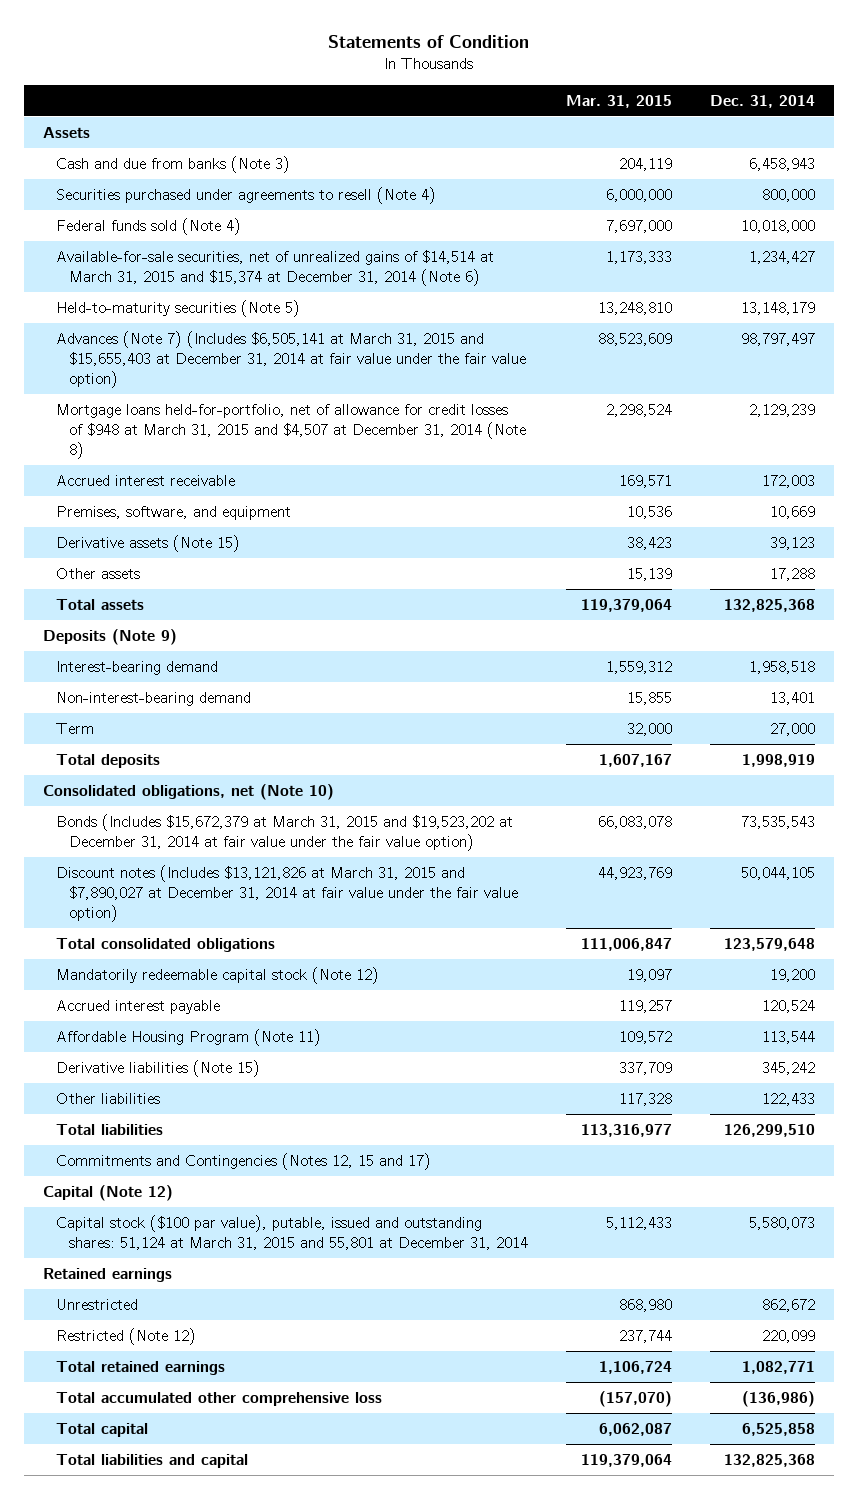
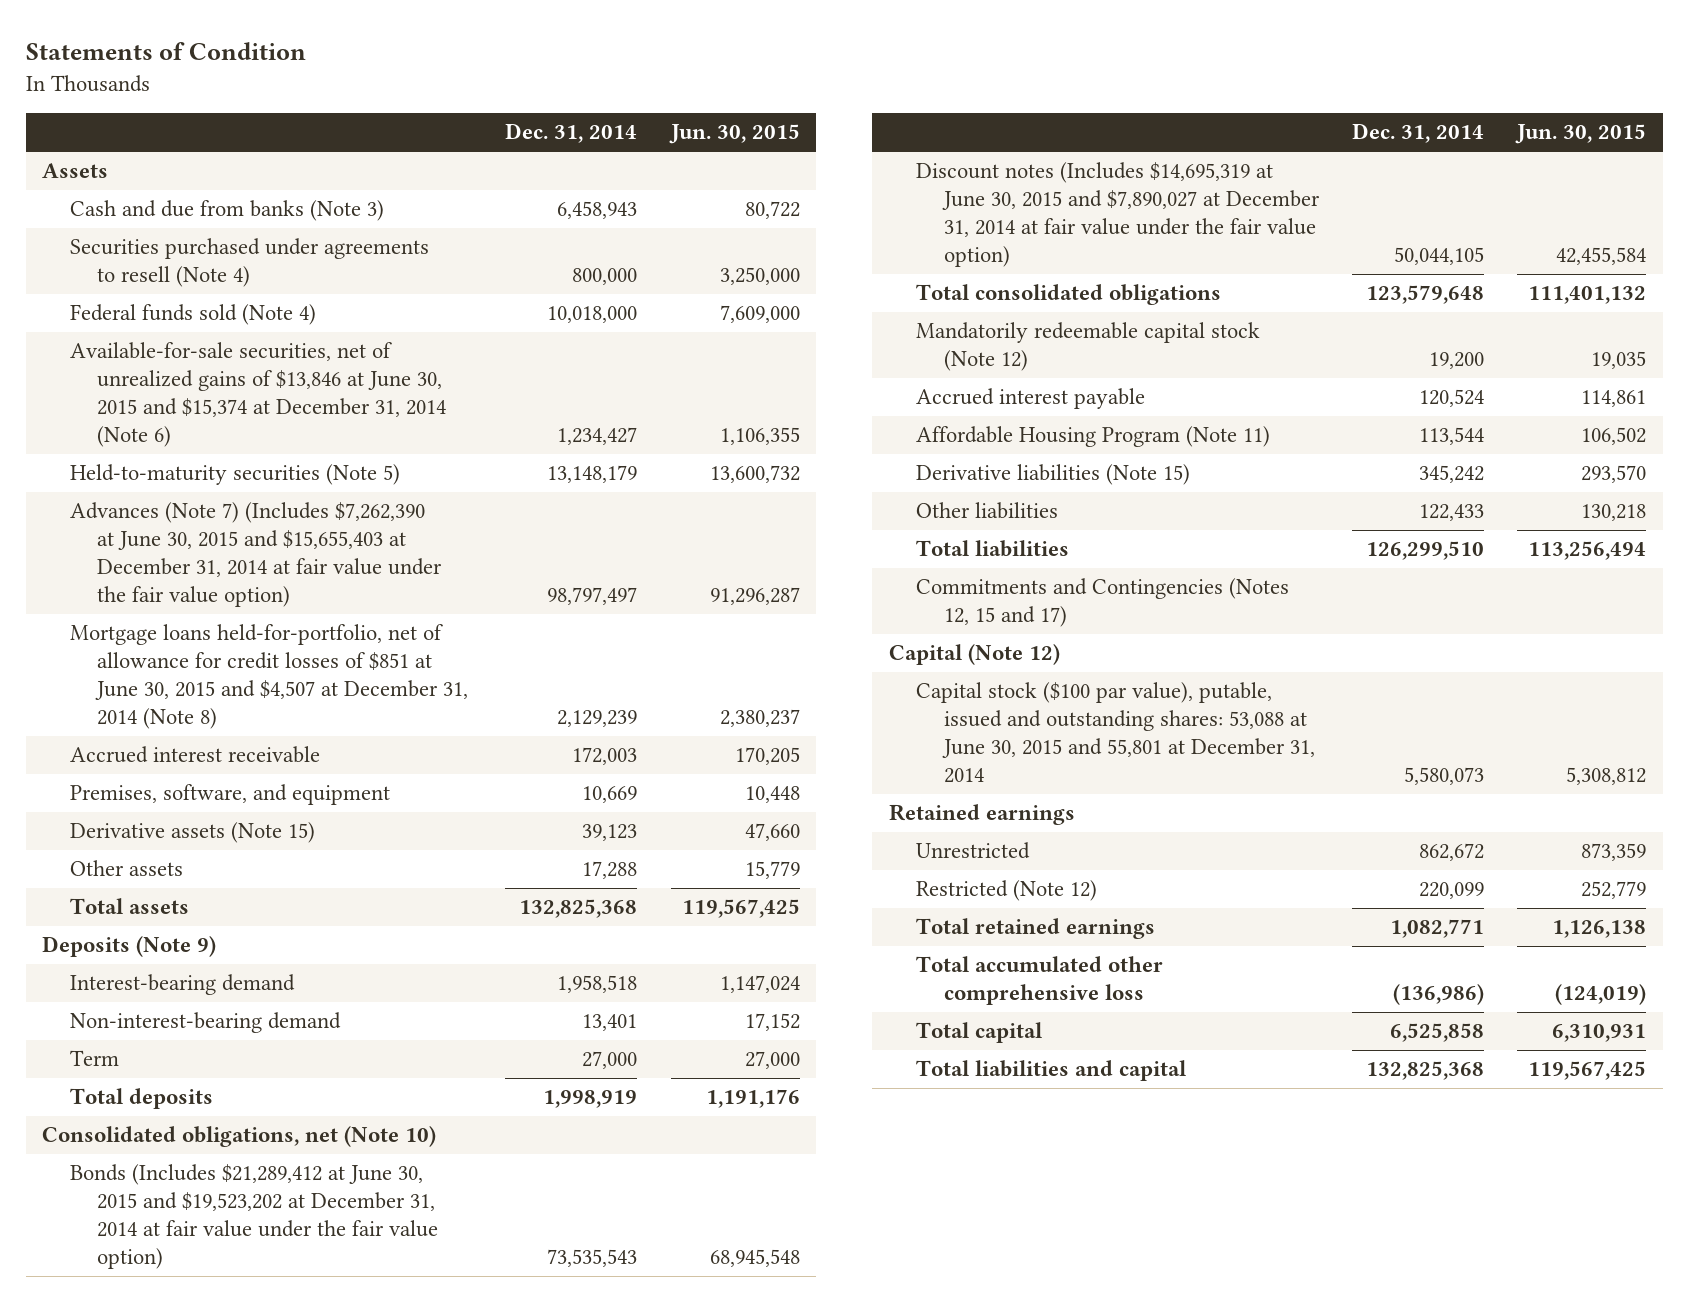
[566,94,673,108] Mar. 31, 2015 -> none
none -> [668,124,800,145] Jun. 30, 2015
[56,249,495,286] Available-for-sale securities, net of unrealized gains of $14,514 at March 31, 2015 and $15,374 at December 31, 2014 (Note 6) -> [69,342,447,448] Available-for-sale securities, net of unrealized gains of $13,846 at June 30, 2015 and $15,374 at December 31, 2014 (Note 6)
[56,330,527,388] Advances (Note 7) (Includes $6,505,141 at March 31, 2015 and $15,655,403 at December 31, 2014 at fair value under the fair value option) -> [69,502,443,608] Advances (Note 7) (Includes $7,262,390 at June 30, 2015 and $15,655,403 at December 31, 2014 at fair value under the fair value option)
[56,403,527,459] Mortgage loans held-for-portfolio, net of allowance for credit losses of $948 at March 31, 2015 and $4,507 at December 31, 2014 (Note 8) -> [69,624,469,730] Mortgage loans held-for-portfolio, net of allowance for credit losses of $851 at June 30, 2015 and $4,507 at December 31, 2014 (Note 8)
[56,813,514,851] Bonds (Includes $15,672,379 at March 31, 2015 and $19,523,202 at December 31, 2014 at fair value under the fair value option) -> [69,1164,439,1270] Bonds (Includes $21,289,412 at June 30, 2015 and $19,523,202 at December 31, 2014 at fair value under the fair value option)
[56,864,519,922] Discount notes (Includes $13,121,826 at March 31, 2015 and $7,890,027 at December 31, 2014 at fair value under the fair value option) -> [916,162,1320,268] Discount notes (Includes $14,695,319 at June 30, 2015 and $7,890,027 at December 31, 2014 at fair value under the fair value option)
[56,1214,529,1250] Capital stock ($100 par value), putable, issued and outstanding shares: 51,124 at March 31, 2015 and 55,801 at December 31, 2014 -> [916,682,1315,784] Capital stock ($100 par value), putable, issued and outstanding shares: 53,088 at June 30, 2015 and 55,801 at December 31, 2014

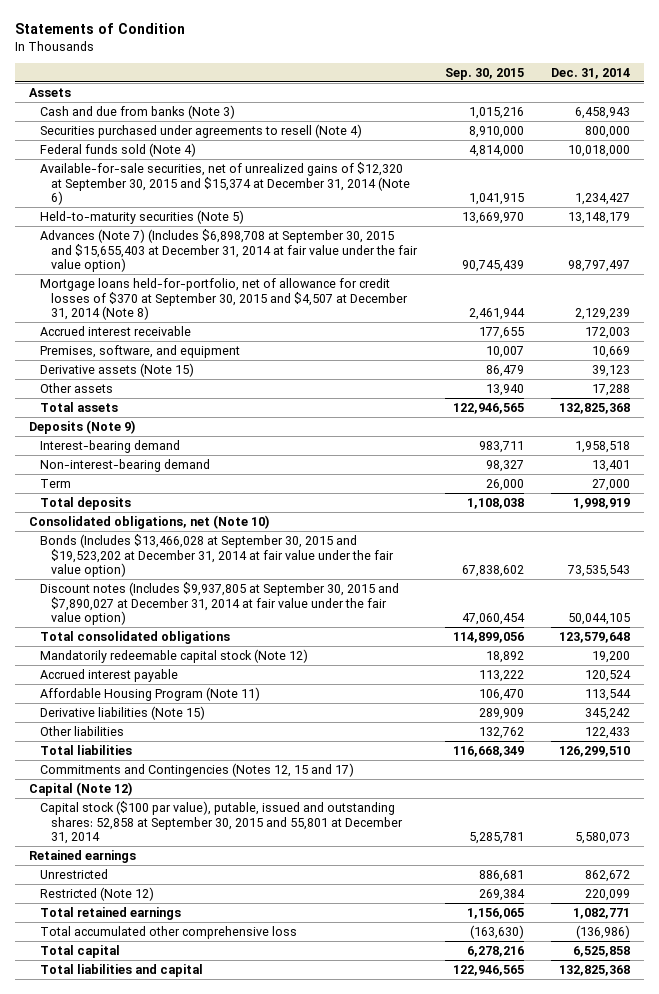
[668,124,800,145] Jun. 30, 2015 -> none
none -> [444,67,524,80] Sep. 30, 2015
[69,342,447,448] Available-for-sale securities, net of unrealized gains of $13,846 at June 30, 2015 and $15,374 at December 31, 2014 (Note 6) -> [40,161,411,206] Available-for-sale securities, net of unrealized gains of $12,320 at September 30, 2015 and $15,374 at December 31, 2014 (Note 6)
[69,502,443,608] Advances (Note 7) (Includes $7,262,390 at June 30, 2015 and $15,655,403 at December 31, 2014 at fair value under the fair value option) -> [40,228,419,273] Advances (Note 7) (Includes $6,898,708 at September 30, 2015 and $15,655,403 at December 31, 2014 at fair value under the fair value option)
[69,624,469,730] Mortgage loans held-for-portfolio, net of allowance for credit losses of $851 at June 30, 2015 and $4,507 at December 31, 2014 (Note 8) -> [40,277,409,321] Mortgage loans held-for-portfolio, net of allowance for credit losses of $370 at September 30, 2015 and $4,507 at December 31, 2014 (Note 8)
[69,1164,439,1270] Bonds (Includes $21,289,412 at June 30, 2015 and $19,523,202 at December 31, 2014 at fair value under the fair value option) -> [40,533,395,578] Bonds (Includes $13,466,028 at September 30, 2015 and $19,523,202 at December 31, 2014 at fair value under the fair value option)
[916,162,1320,268] Discount notes (Includes $14,695,319 at June 30, 2015 and $7,890,027 at December 31, 2014 at fair value under the fair value option) -> [40,581,400,626] Discount notes (Includes $9,937,805 at September 30, 2015 and $7,890,027 at December 31, 2014 at fair value under the fair value option)
[916,682,1315,784] Capital stock ($100 par value), putable, issued and outstanding shares: 53,088 at June 30, 2015 and 55,801 at December 31, 2014 -> [40,800,404,845] Capital stock ($100 par value), putable, issued and outstanding shares: 52,858 at September 30, 2015 and 55,801 at December 31, 2014

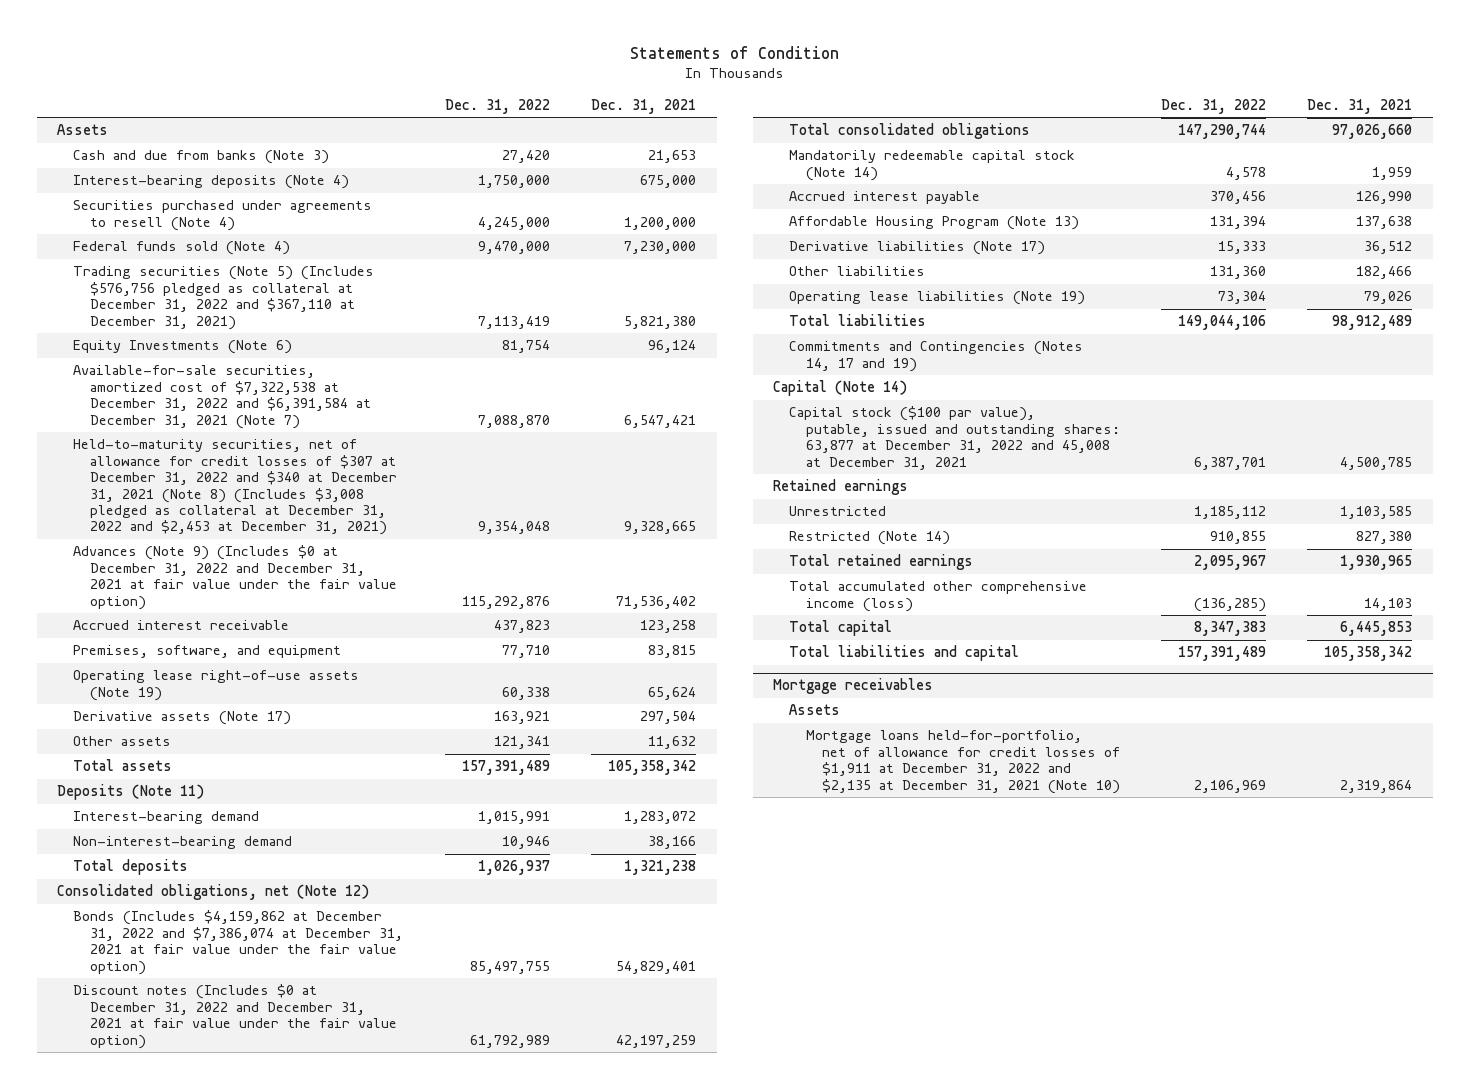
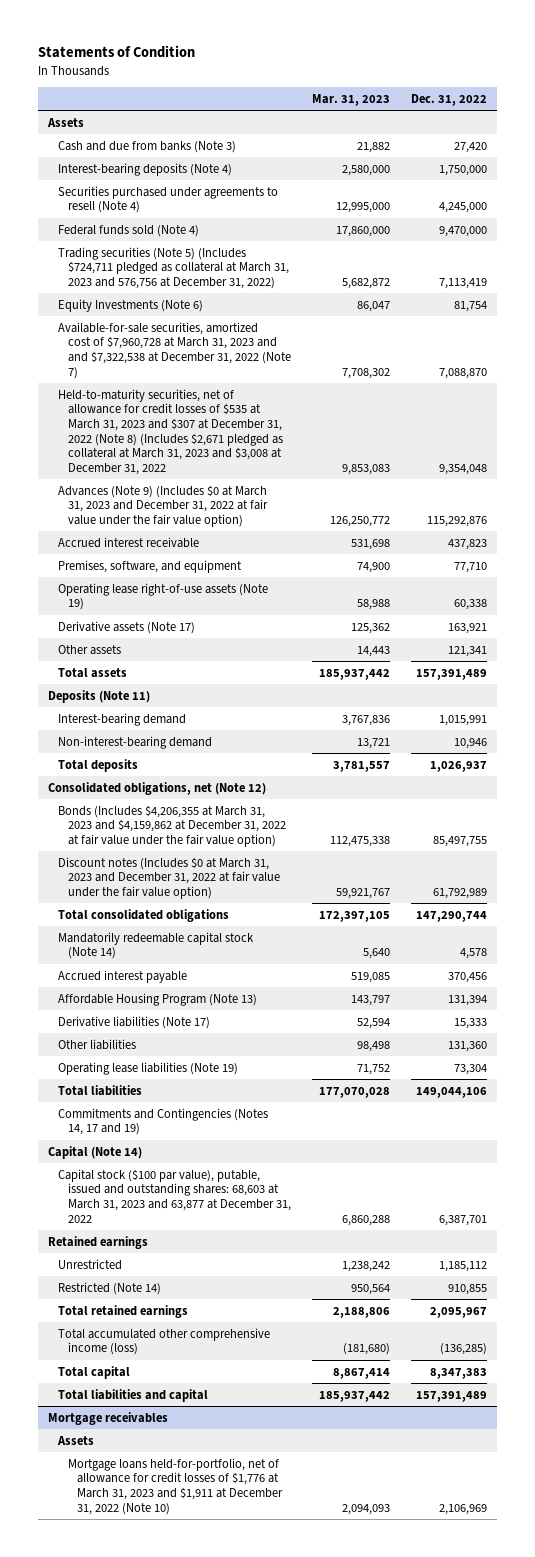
[591,98,697,114] Dec. 31, 2021 -> none
none -> [311,94,390,107] Mar. 31, 2023
[73,266,375,330] Trading securities (Note 5) (Includes $576,756 pledged as collateral at December 31, 2022 and $367,110 at December 31, 2021) -> [57,246,289,290] Trading securities (Note 5) (Includes $724,711 pledged as collateral at March 31, 2023 and 576,756 at December 31, 2022)
[73,365,371,429] Available-for-sale securities, amortized cost of $7,322,538 at December 31, 2022 and $6,391,584 at December 31, 2021 (Note 7) -> [57,321,291,379] Available-for-sale securities, amortized cost of $7,960,728 at March 31, 2023 and and $7,322,538 at December 31, 2022 (Note 7)
[73,439,397,536] Held-to-maturity securities, net of allowance for credit losses of $307 at December 31, 2022 and $340 at December 31, 2021 (Note 8) (Includes $3,008 pledged as collateral at December 31, 2022 and $2,453 at December 31, 2021) -> [57,388,283,475] Held-to-maturity securities, net of allowance for credit losses of $535 at March 31, 2023 and $307 at December 31, 2022 (Note 8) (Includes $2,671 pledged as collateral at March 31, 2023 and $3,008 at December 31, 2022
[73,545,397,610] Advances (Note 9) (Includes $0 at December 31, 2022 and December 31, 2021 at fair value under the fair value option) -> [57,484,268,528] Advances (Note 9) (Includes $0 at March 31, 2023 and December 31, 2022 at fair value under the fair value option)
[73,910,403,975] Bonds (Includes $4,159,862 at December 31, 2022 and $7,386,074 at December 31, 2021 at fair value under the fair value option) -> [57,804,286,848] Bonds (Includes $4,206,355 at March 31, 2023 and $4,159,862 at December 31, 2022 at fair value under the fair value option)
[73,984,397,1049] Discount notes (Includes $0 at December 31, 2022 and December 31, 2021 at fair value under the fair value option) -> [57,856,280,900] Discount notes (Includes $0 at March 31, 2023 and December 31, 2022 at fair value under the fair value option)
[789,406,1120,470] Capital stock ($100 par value), putable, issued and outstanding shares: 63,877 at December 31, 2022 and 45,008 at December 31, 2021 -> [57,1168,291,1223] Capital stock ($100 par value), putable, issued and outstanding shares: 68,603 at March 31, 2023 and 63,877 at December 31, 2022
[805,730,1120,794] Mortgage loans held-for-portfolio, net of allowance for credit losses of $1,911 at December 31, 2022 and $2,135 at December 31, 2021 (Note 10) -> [67,1457,284,1515] Mortgage loans held-for-portfolio, net of allowance for credit losses of $1,776 at March 31, 2023 and $1,911 at December 31, 2022 (Note 10)

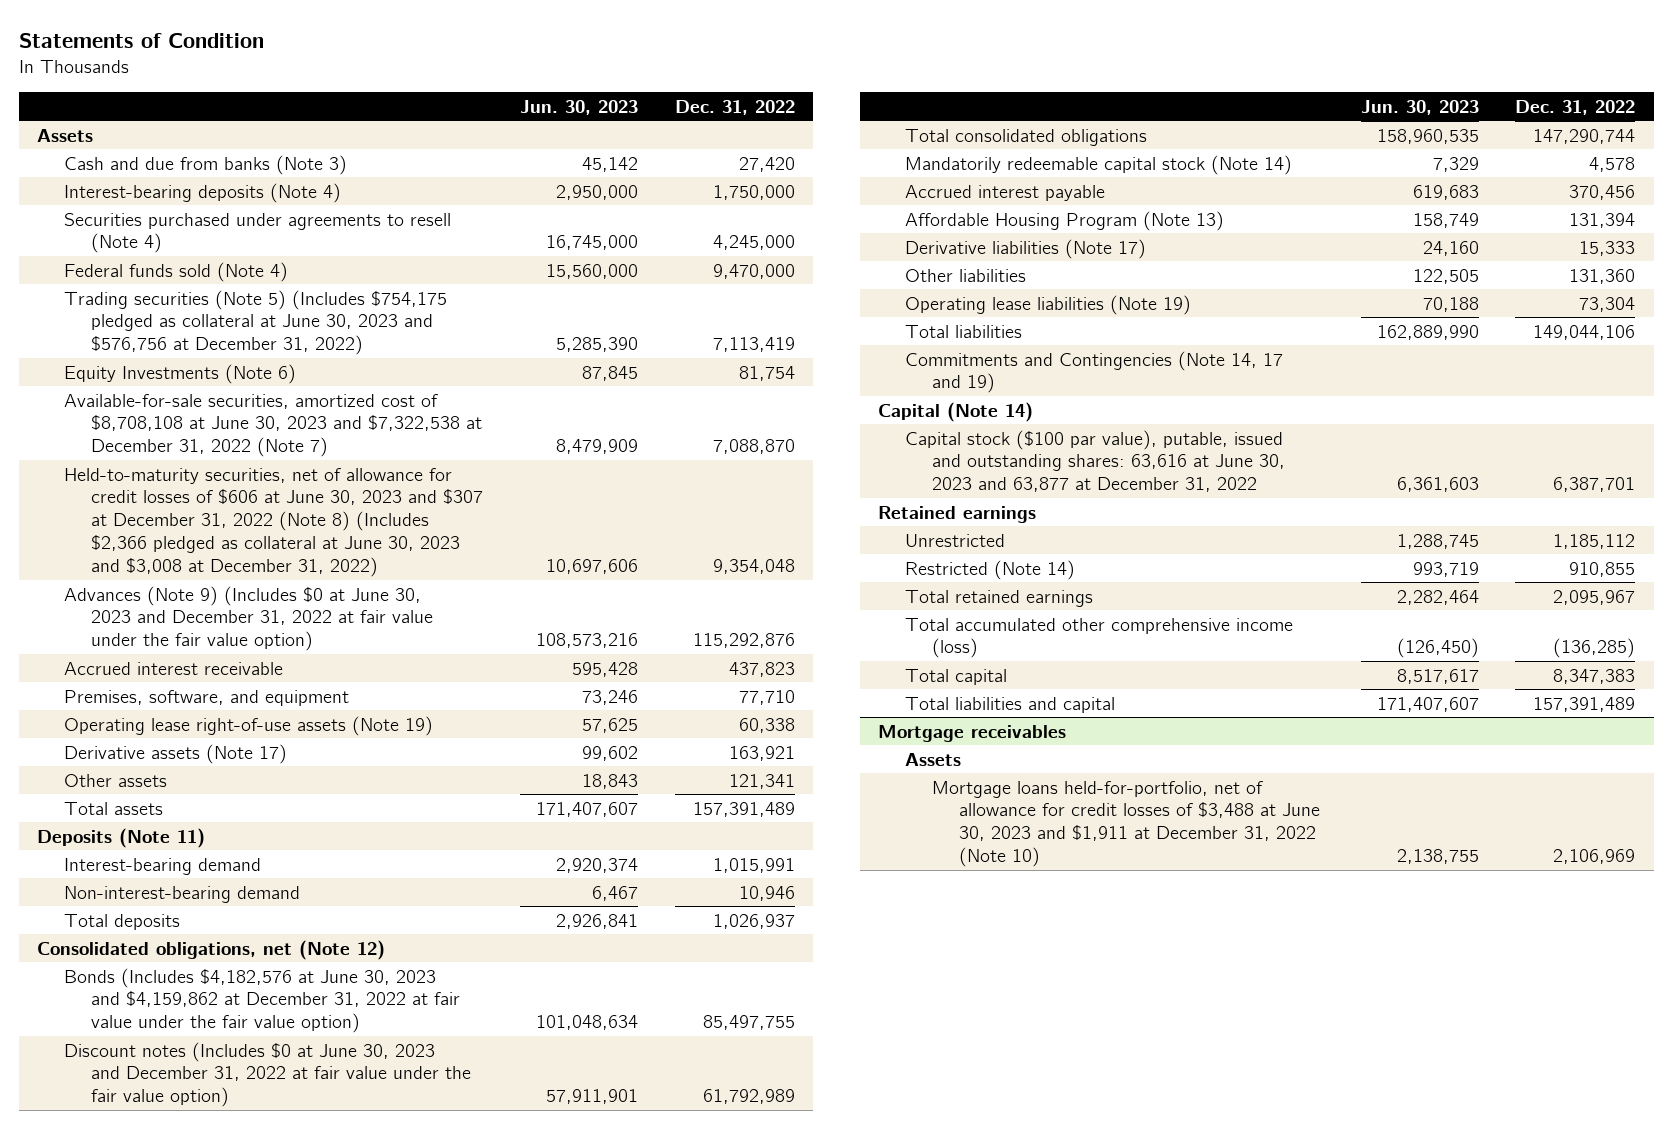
[311,94,390,107] Mar. 31, 2023 -> none
none -> [519,99,638,115] Jun. 30, 2023
[57,246,289,290] Trading securities (Note 5) (Includes $724,711 pledged as collateral at March 31, 2023 and 576,756 at December 31, 2022) -> [64,289,448,356] Trading securities (Note 5) (Includes $754,175 pledged as collateral at June 30, 2023 and $576,756 at December 31, 2022)
[57,321,291,379] Available-for-sale securities, amortized cost of $7,960,728 at March 31, 2023 and and $7,322,538 at December 31, 2022 (Note 7) -> [64,393,483,458] Available-for-sale securities, amortized cost of $8,708,108 at June 30, 2023 and $7,322,538 at December 31, 2022 (Note 7)
[57,388,283,475] Held-to-maturity securities, net of allowance for credit losses of $535 at March 31, 2023 and $307 at December 31, 2022 (Note 8) (Includes $2,671 pledged as collateral at March 31, 2023 and $3,008 at December 31, 2022 -> [64,467,484,578] Held-to-maturity securities, net of allowance for credit losses of $606 at June 30, 2023 and $307 at December 31, 2022 (Note 8) (Includes $2,366 pledged as collateral at June 30, 2023 and $3,008 at December 31, 2022)
[57,484,268,528] Advances (Note 9) (Includes $0 at March 31, 2023 and December 31, 2022 at fair value under the fair value option) -> [64,585,434,652] Advances (Note 9) (Includes $0 at June 30, 2023 and December 31, 2022 at fair value under the fair value option)
[57,804,286,848] Bonds (Includes $4,206,355 at March 31, 2023 and $4,159,862 at December 31, 2022 at fair value under the fair value option) -> [64,967,461,1034] Bonds (Includes $4,182,576 at June 30, 2023 and $4,159,862 at December 31, 2022 at fair value under the fair value option)
[57,856,280,900] Discount notes (Includes $0 at March 31, 2023 and December 31, 2022 at fair value under the fair value option) -> [64,1041,472,1108] Discount notes (Includes $0 at June 30, 2023 and December 31, 2022 at fair value under the fair value option)
[57,1107,268,1136] Commitments and Contingencies (Notes 14, 17 and 19) -> [905,350,1284,394] Commitments and Contingencies (Note 14, 17 and 19)
[57,1168,291,1223] Capital stock ($100 par value), putable, issued and outstanding shares: 68,603 at March 31, 2023 and 63,877 at December 31, 2022 -> [905,429,1286,493] Capital stock ($100 par value), putable, issued and outstanding shares: 63,616 at June 30, 2023 and 63,877 at December 31, 2022
[67,1457,284,1515] Mortgage loans held-for-portfolio, net of allowance for credit losses of $1,776 at March 31, 2023 and $1,911 at December 31, 2022 (Note 10) -> [932,780,1321,868] Mortgage loans held-for-portfolio, net of allowance for credit losses of $3,488 at June 30, 2023 and $1,911 at December 31, 2022 (Note 10)

